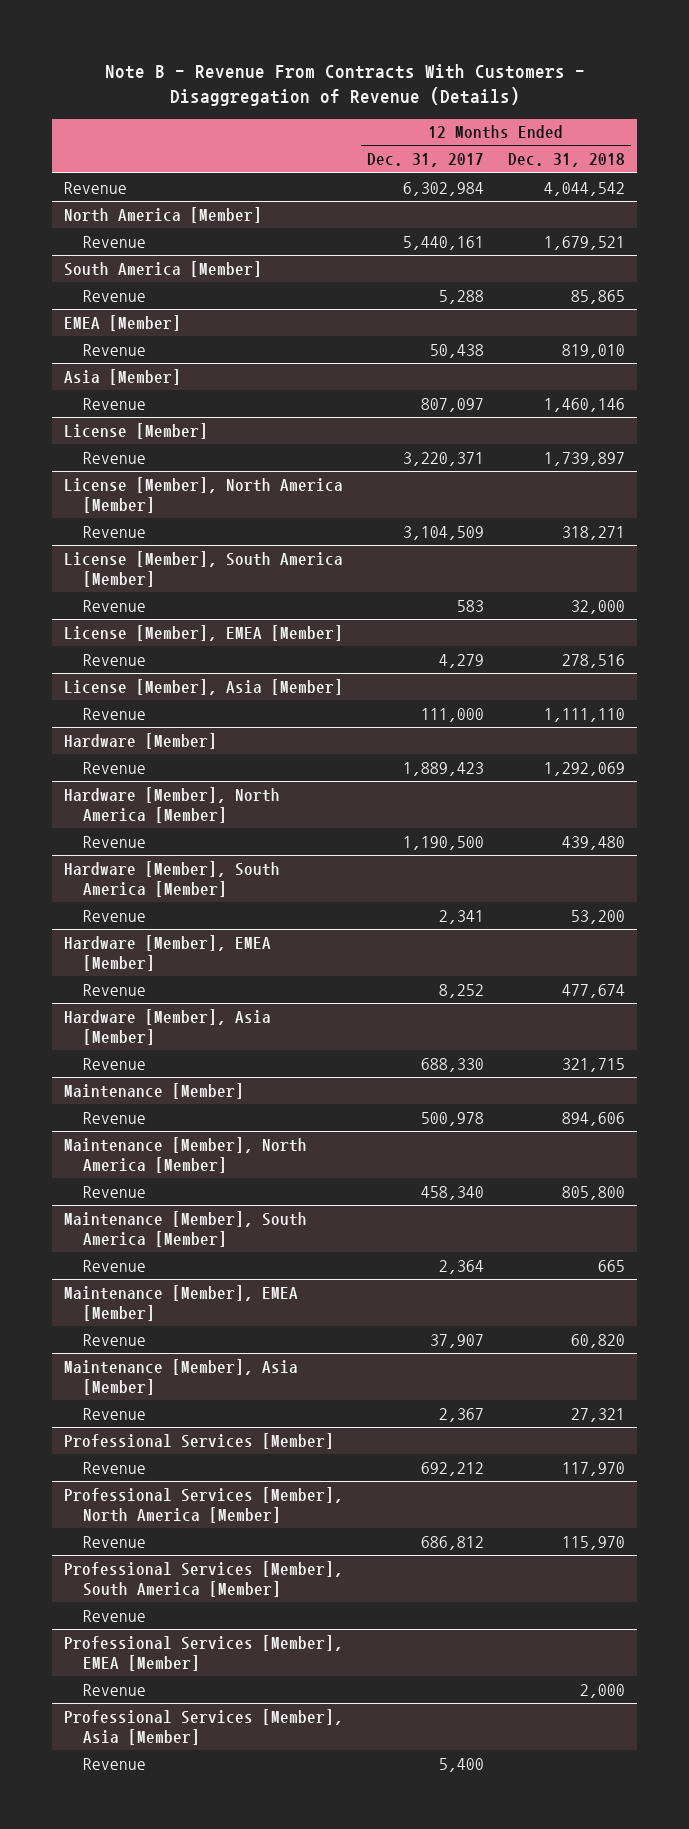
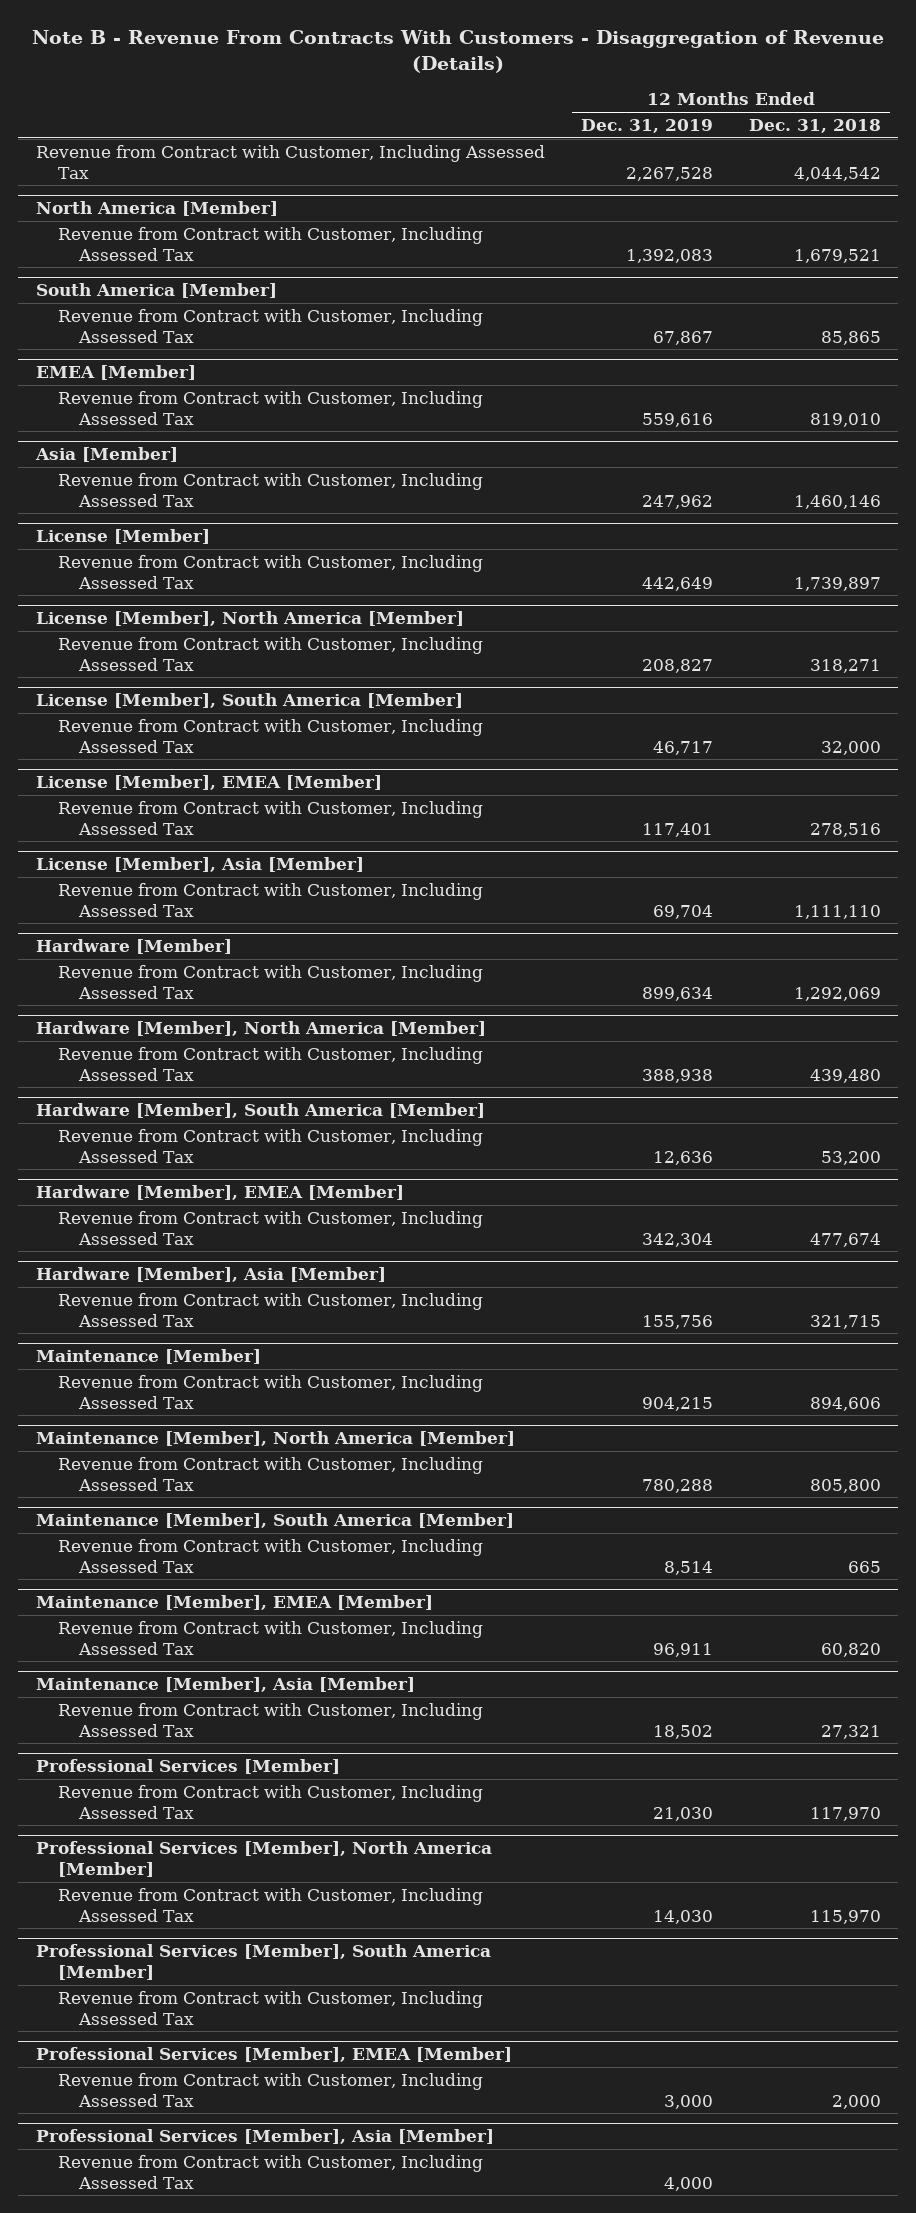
[367,153,485,168] Dec. 31, 2017 -> none
none -> [580,119,713,134] Dec. 31, 2019
[64,181,128,194] Revenue -> [35,144,545,179] Revenue from Contract with Customer, Including Assessed Tax
[82,235,146,248] Revenue -> [57,226,483,261] Revenue from Contract with Customer, Including Assessed Tax
[82,289,146,302] Revenue -> [57,308,483,343] Revenue from Contract with Customer, Including Assessed Tax
[82,343,146,356] Revenue -> [57,390,483,425] Revenue from Contract with Customer, Including Assessed Tax
[82,397,146,410] Revenue -> [57,472,483,507] Revenue from Contract with Customer, Including Assessed Tax
[82,451,146,464] Revenue -> [57,554,483,589] Revenue from Contract with Customer, Including Assessed Tax
[82,525,146,538] Revenue -> [57,636,483,671] Revenue from Contract with Customer, Including Assessed Tax
[82,599,146,612] Revenue -> [57,718,483,753] Revenue from Contract with Customer, Including Assessed Tax
[82,653,146,666] Revenue -> [57,800,483,835] Revenue from Contract with Customer, Including Assessed Tax
[82,707,146,720] Revenue -> [57,882,483,917] Revenue from Contract with Customer, Including Assessed Tax
[82,761,146,774] Revenue -> [57,964,483,999] Revenue from Contract with Customer, Including Assessed Tax
[82,835,146,848] Revenue -> [57,1046,483,1081] Revenue from Contract with Customer, Including Assessed Tax
[82,909,146,922] Revenue -> [57,1128,483,1163] Revenue from Contract with Customer, Including Assessed Tax
[82,983,146,996] Revenue -> [57,1210,483,1245] Revenue from Contract with Customer, Including Assessed Tax
[82,1057,146,1070] Revenue -> [57,1292,483,1327] Revenue from Contract with Customer, Including Assessed Tax
[82,1111,146,1124] Revenue -> [57,1374,483,1409] Revenue from Contract with Customer, Including Assessed Tax
[82,1185,146,1198] Revenue -> [57,1456,483,1491] Revenue from Contract with Customer, Including Assessed Tax
[82,1259,146,1272] Revenue -> [57,1538,483,1573] Revenue from Contract with Customer, Including Assessed Tax
[82,1333,146,1346] Revenue -> [57,1620,483,1655] Revenue from Contract with Customer, Including Assessed Tax
[82,1407,146,1420] Revenue -> [57,1702,483,1737] Revenue from Contract with Customer, Including Assessed Tax
[82,1461,146,1474] Revenue -> [57,1784,483,1819] Revenue from Contract with Customer, Including Assessed Tax
[82,1535,146,1548] Revenue -> [57,1887,483,1922] Revenue from Contract with Customer, Including Assessed Tax
[82,1609,146,1622] Revenue -> [57,1990,483,2025] Revenue from Contract with Customer, Including Assessed Tax
[82,1683,146,1696] Revenue -> [57,2072,483,2107] Revenue from Contract with Customer, Including Assessed Tax
[82,1757,146,1770] Revenue -> [57,2154,483,2189] Revenue from Contract with Customer, Including Assessed Tax

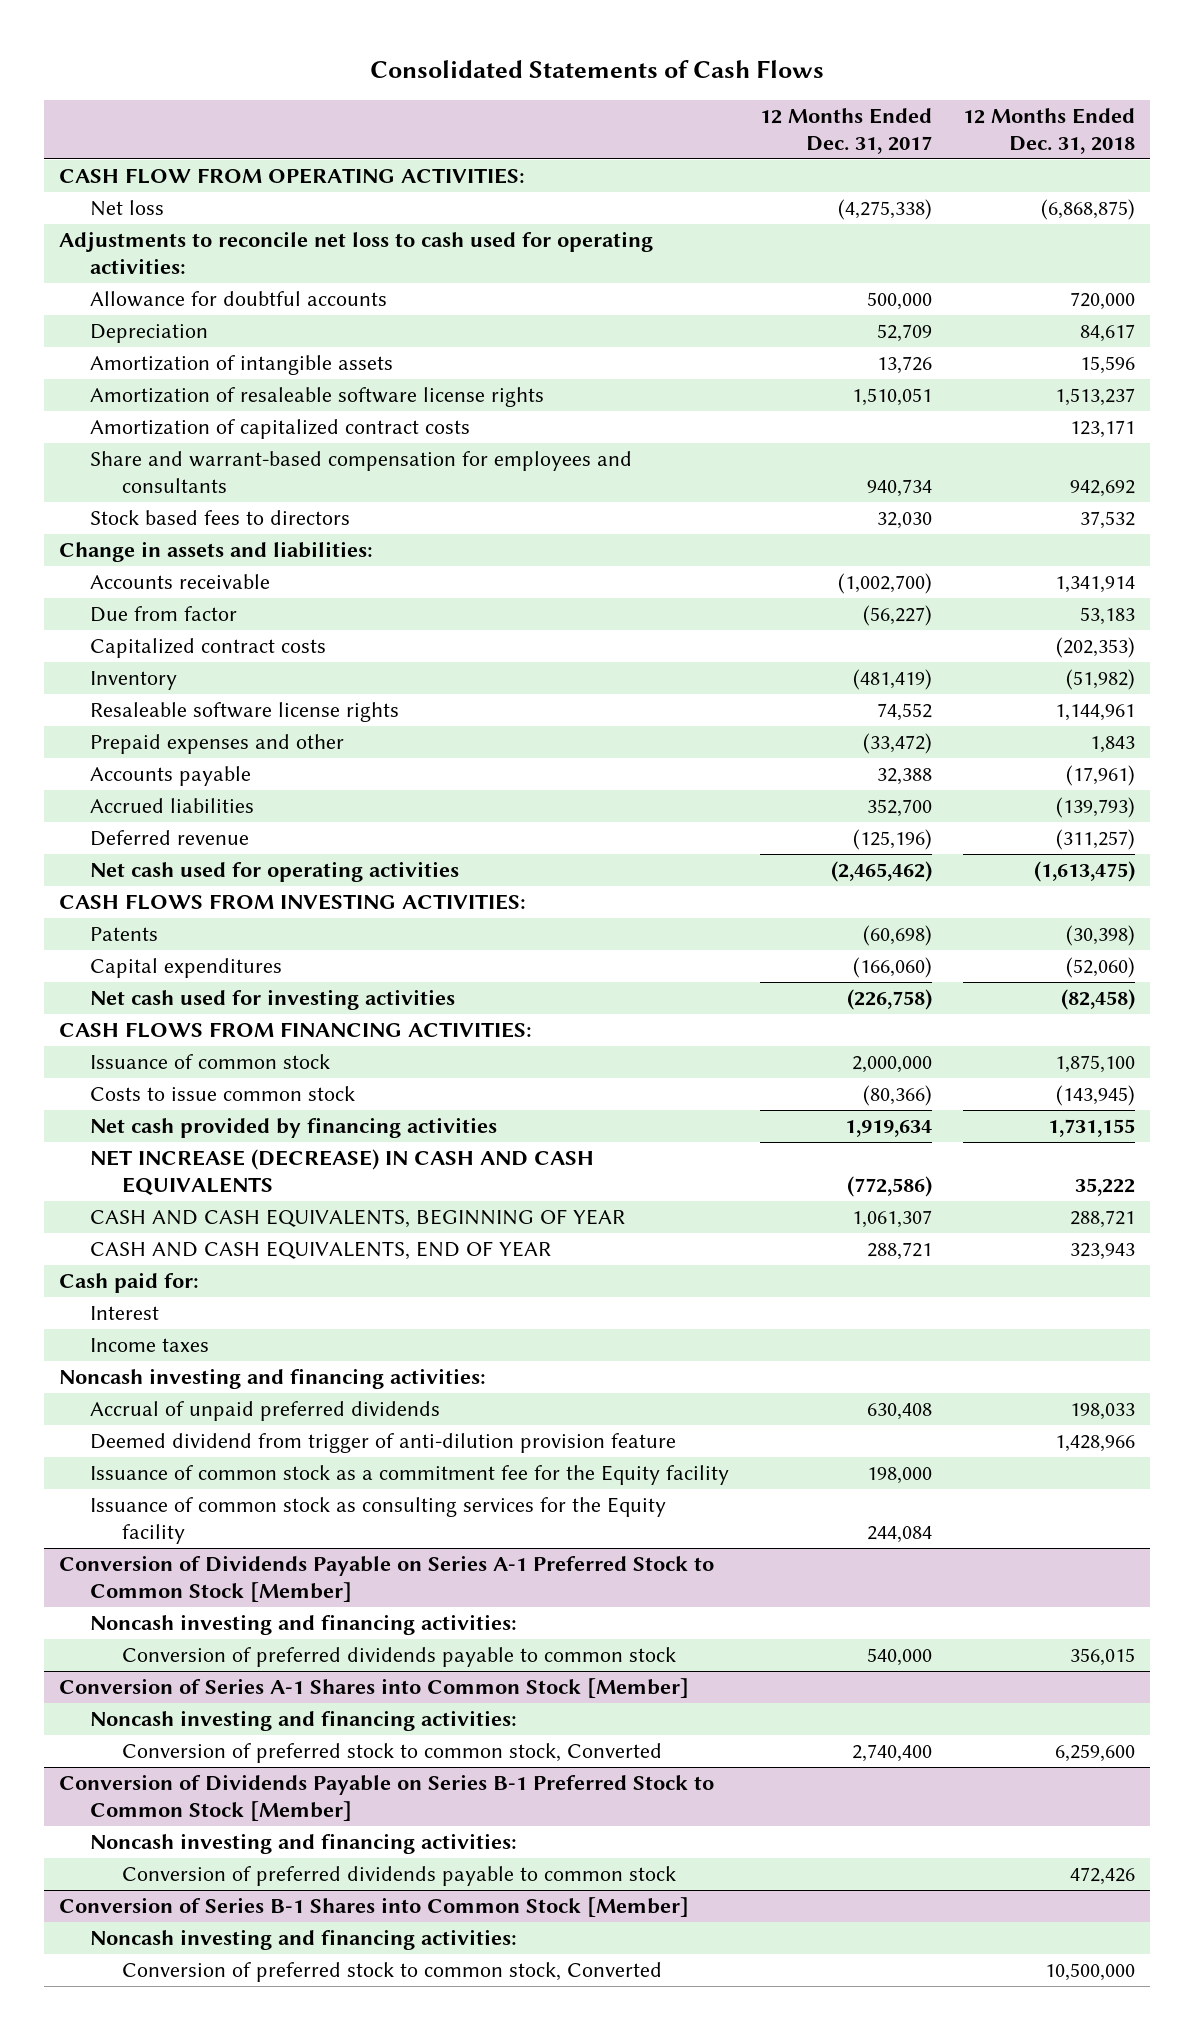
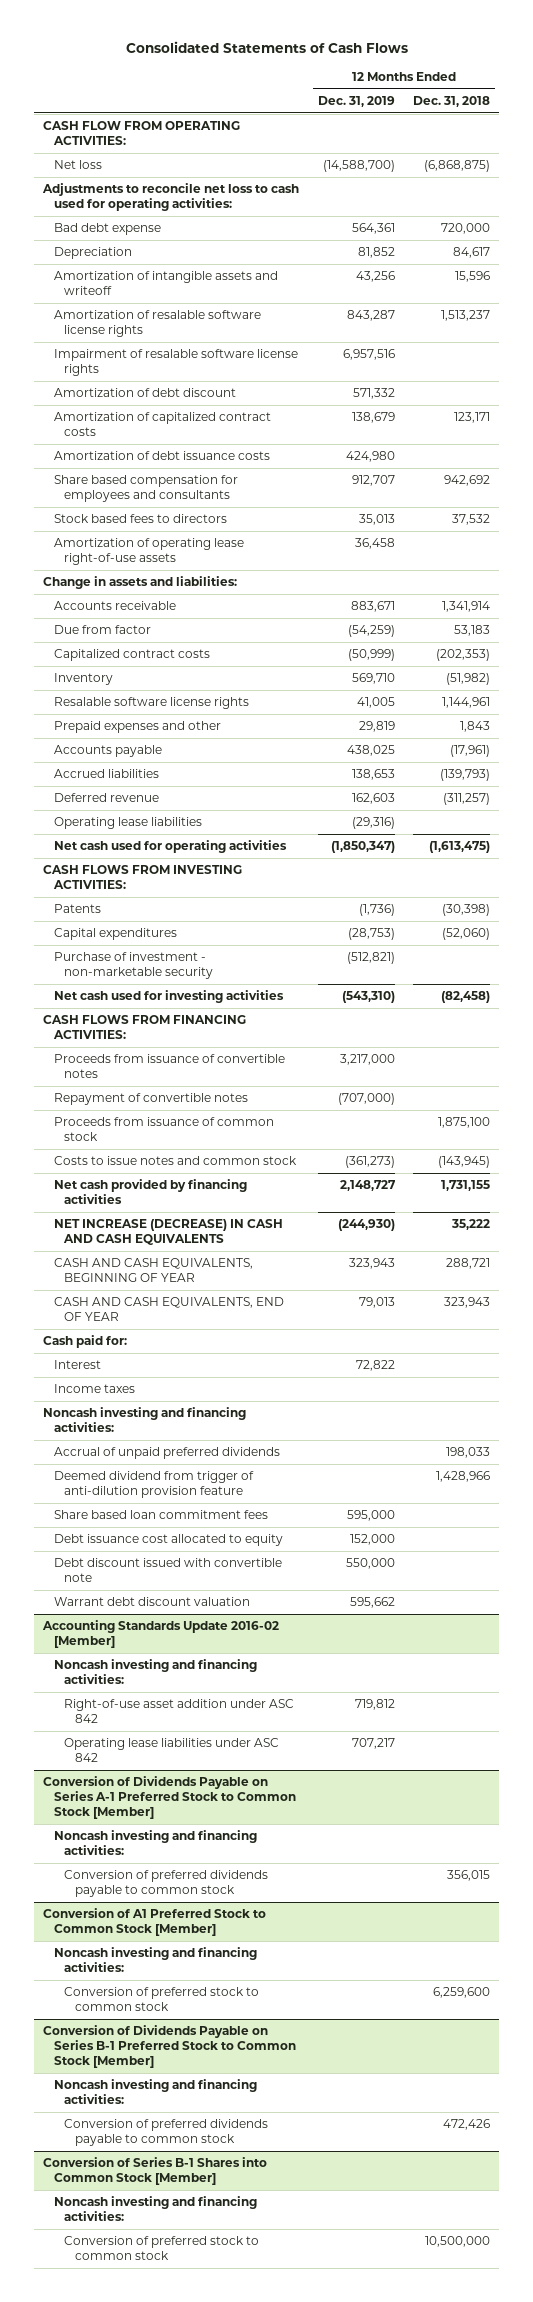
[760,108,933,155] 12 Months Ended Dec. 31, 2017 -> none
none -> [317,95,395,107] Dec. 31, 2019
[90,291,388,308] Allowance for doubtful accounts -> [53,223,161,236] Bad debt expense
[90,355,394,376] Amortization of intangible assets -> [53,271,278,296] Amortization of intangible assets and writeoff
[90,387,545,408] Amortization of resaleable software license rights -> [53,310,261,338] Amortization of resalable software license rights
none -> [53,349,298,377] Impairment of resalable software license rights
none -> [53,388,236,398] Amortization of debt discount
none -> [53,451,270,461] Amortization of debt issuance costs
[90,451,633,493] Share and warrant-based compensation for employees and consultants -> [53,475,238,503] Share based compensation for employees and consultants
none -> [53,538,244,566] Amortization of operating lease right-of-use assets
[90,702,400,723] Resaleable software license rights -> [53,697,249,710] Resalable software license rights
none -> [53,817,202,830] Operating lease liabilities
none -> [53,952,214,980] Purchase of investment - non-marketable security
none -> [53,1054,285,1079] Proceeds from issuance of convertible notes
none -> [53,1093,248,1106] Repayment of convertible notes
[90,1054,331,1070] Issuance of common stock -> [53,1117,274,1142] Proceeds from issuance of common stock
[90,1086,356,1102] Costs to issue common stock -> [53,1156,297,1166] Costs to issue notes and common stock
[90,1465,730,1486] Issuance of common stock as a commitment fee for the Equity facility -> none
[90,1497,667,1544] Issuance of common stock as consulting services for the Equity facility -> none
none -> [53,1510,268,1520] Share based loan commitment fees
none -> [53,1534,283,1547] Debt issuance cost allocated to equity
none -> [53,1558,282,1583] Debt discount issued with convertible note
none -> [53,1597,250,1607] Warrant debt discount valuation
none -> [42,1620,280,1649] Accounting Standards Update 2016-02 [Member]
none -> [53,1659,257,1685] Noncash investing and financing activities:
none -> [64,1699,295,1724] Right-of-use asset addition under ASC 842
none -> [64,1738,280,1763] Operating lease liabilities under ASC 842
[59,1678,690,1699] Conversion of Series A-1 Shares into Common Stock [Member] -> none
none -> [43,1908,267,1937] Conversion of A1 Preferred Stock to Common Stock [Member]
[121,1743,662,1764] Conversion of preferred stock to common stock, Converted -> [64,1987,260,2012] Conversion of preferred stock to common stock
[121,1962,662,1983] Conversion of preferred stock to common stock, Converted -> [64,2236,260,2261] Conversion of preferred stock to common stock

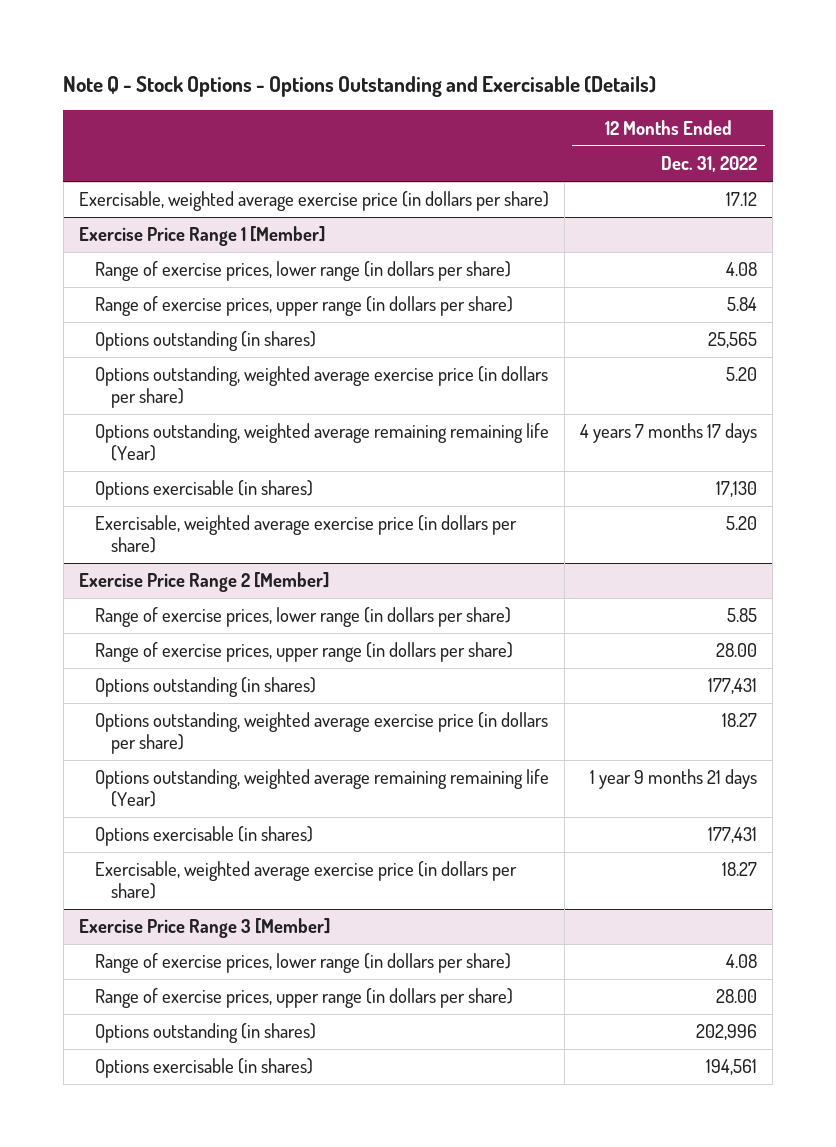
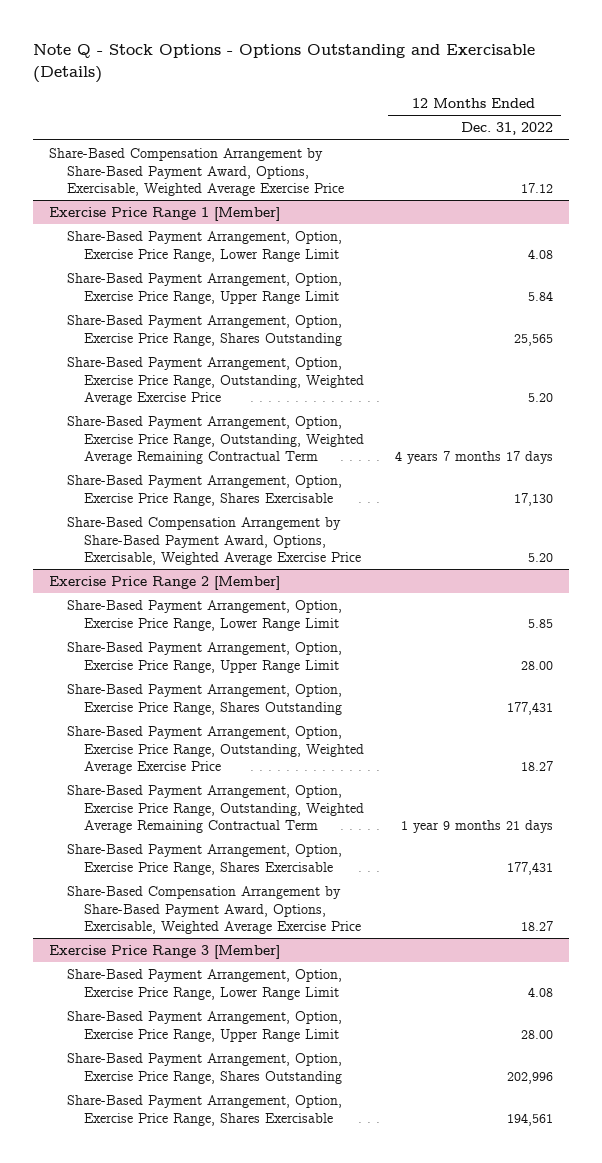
[78,191,549,212] Exercisable, weighted average exercise price (in dollars per share) -> [48,148,344,197] Share-Based Compensation Arrangement by Share-Based Payment Award, Options, Exercisable, Weighted Average Exercise Price
[95,261,512,282] Range of exercise prices, lower range (in dollars per share) -> [66,231,342,262] Share-Based Payment Arrangement, Option, Exercise Price Range, Lower Range Limit
[95,296,514,317] Range of exercise prices, upper range (in dollars per share) -> [66,273,342,304] Share-Based Payment Arrangement, Option, Exercise Price Range, Upper Range Limit
[95,331,317,352] Options outstanding (in shares) -> [66,315,343,346] Share-Based Payment Arrangement, Option, Exercise Price Range, Shares Outstanding
[95,366,549,408] Options outstanding, weighted average exercise price (in dollars per share) -> [66,357,365,406] Share-Based Payment Arrangement, Option, Exercise Price Range, Outstanding, Weighted Average Exercise Price
[95,423,550,461] Options outstanding, weighted average remaining remaining life (Year) -> [66,416,365,465] Share-Based Payment Arrangement, Option, Exercise Price Range, Outstanding, Weighted Average Remaining Contractual Term
[95,480,314,501] Options exercisable (in shares) -> [66,475,342,506] Share-Based Payment Arrangement, Option, Exercise Price Range, Shares Exercisable
[95,515,518,553] Exercisable, weighted average exercise price (in dollars per share) -> [66,517,362,566] Share-Based Compensation Arrangement by Share-Based Payment Award, Options, Exercisable, Weighted Average Exercise Price
[95,607,512,628] Range of exercise prices, lower range (in dollars per share) -> [66,600,342,631] Share-Based Payment Arrangement, Option, Exercise Price Range, Lower Range Limit
[95,642,514,663] Range of exercise prices, upper range (in dollars per share) -> [66,642,342,673] Share-Based Payment Arrangement, Option, Exercise Price Range, Upper Range Limit
[95,677,317,698] Options outstanding (in shares) -> [66,684,343,715] Share-Based Payment Arrangement, Option, Exercise Price Range, Shares Outstanding
[95,712,549,754] Options outstanding, weighted average exercise price (in dollars per share) -> [66,726,365,775] Share-Based Payment Arrangement, Option, Exercise Price Range, Outstanding, Weighted Average Exercise Price
[95,769,550,807] Options outstanding, weighted average remaining remaining life (Year) -> [66,785,365,834] Share-Based Payment Arrangement, Option, Exercise Price Range, Outstanding, Weighted Average Remaining Contractual Term
[95,826,314,847] Options exercisable (in shares) -> [66,844,342,875] Share-Based Payment Arrangement, Option, Exercise Price Range, Shares Exercisable
[95,861,518,899] Exercisable, weighted average exercise price (in dollars per share) -> [66,886,362,935] Share-Based Compensation Arrangement by Share-Based Payment Award, Options, Exercisable, Weighted Average Exercise Price
[95,953,512,974] Range of exercise prices, lower range (in dollars per share) -> [66,969,342,1000] Share-Based Payment Arrangement, Option, Exercise Price Range, Lower Range Limit
[95,988,514,1009] Range of exercise prices, upper range (in dollars per share) -> [66,1011,342,1042] Share-Based Payment Arrangement, Option, Exercise Price Range, Upper Range Limit
[95,1023,317,1044] Options outstanding (in shares) -> [66,1053,343,1084] Share-Based Payment Arrangement, Option, Exercise Price Range, Shares Outstanding
[95,1058,314,1079] Options exercisable (in shares) -> [66,1095,342,1126] Share-Based Payment Arrangement, Option, Exercise Price Range, Shares Exercisable

